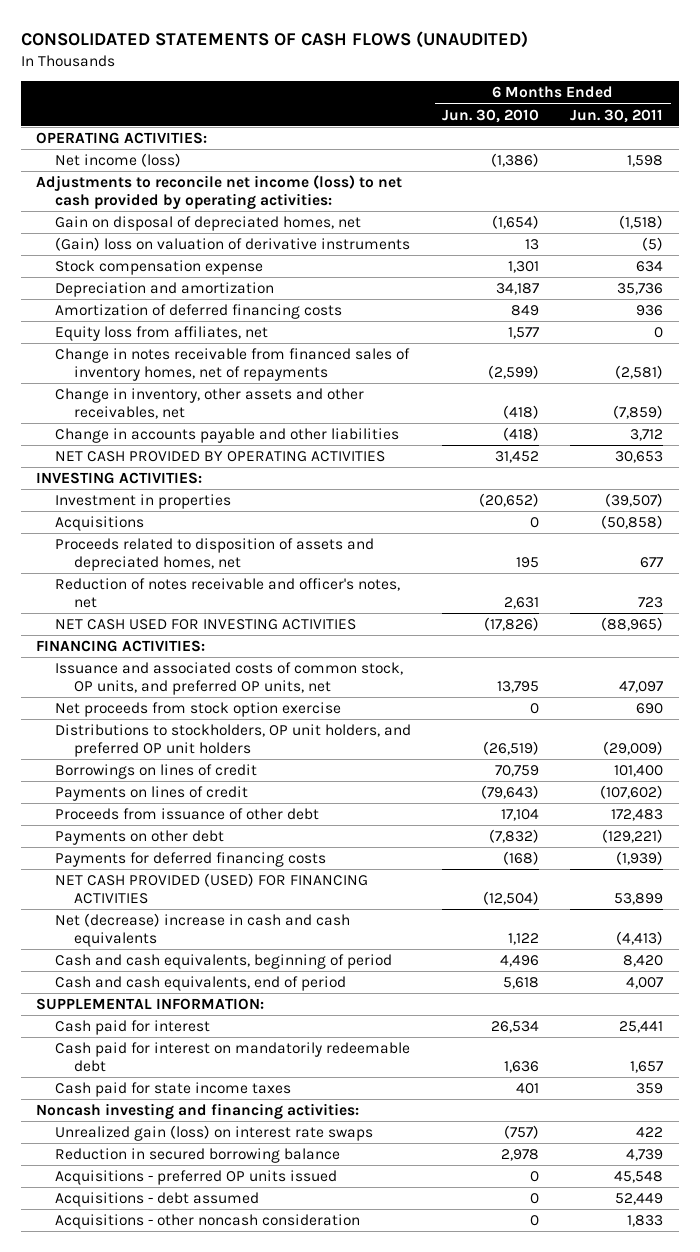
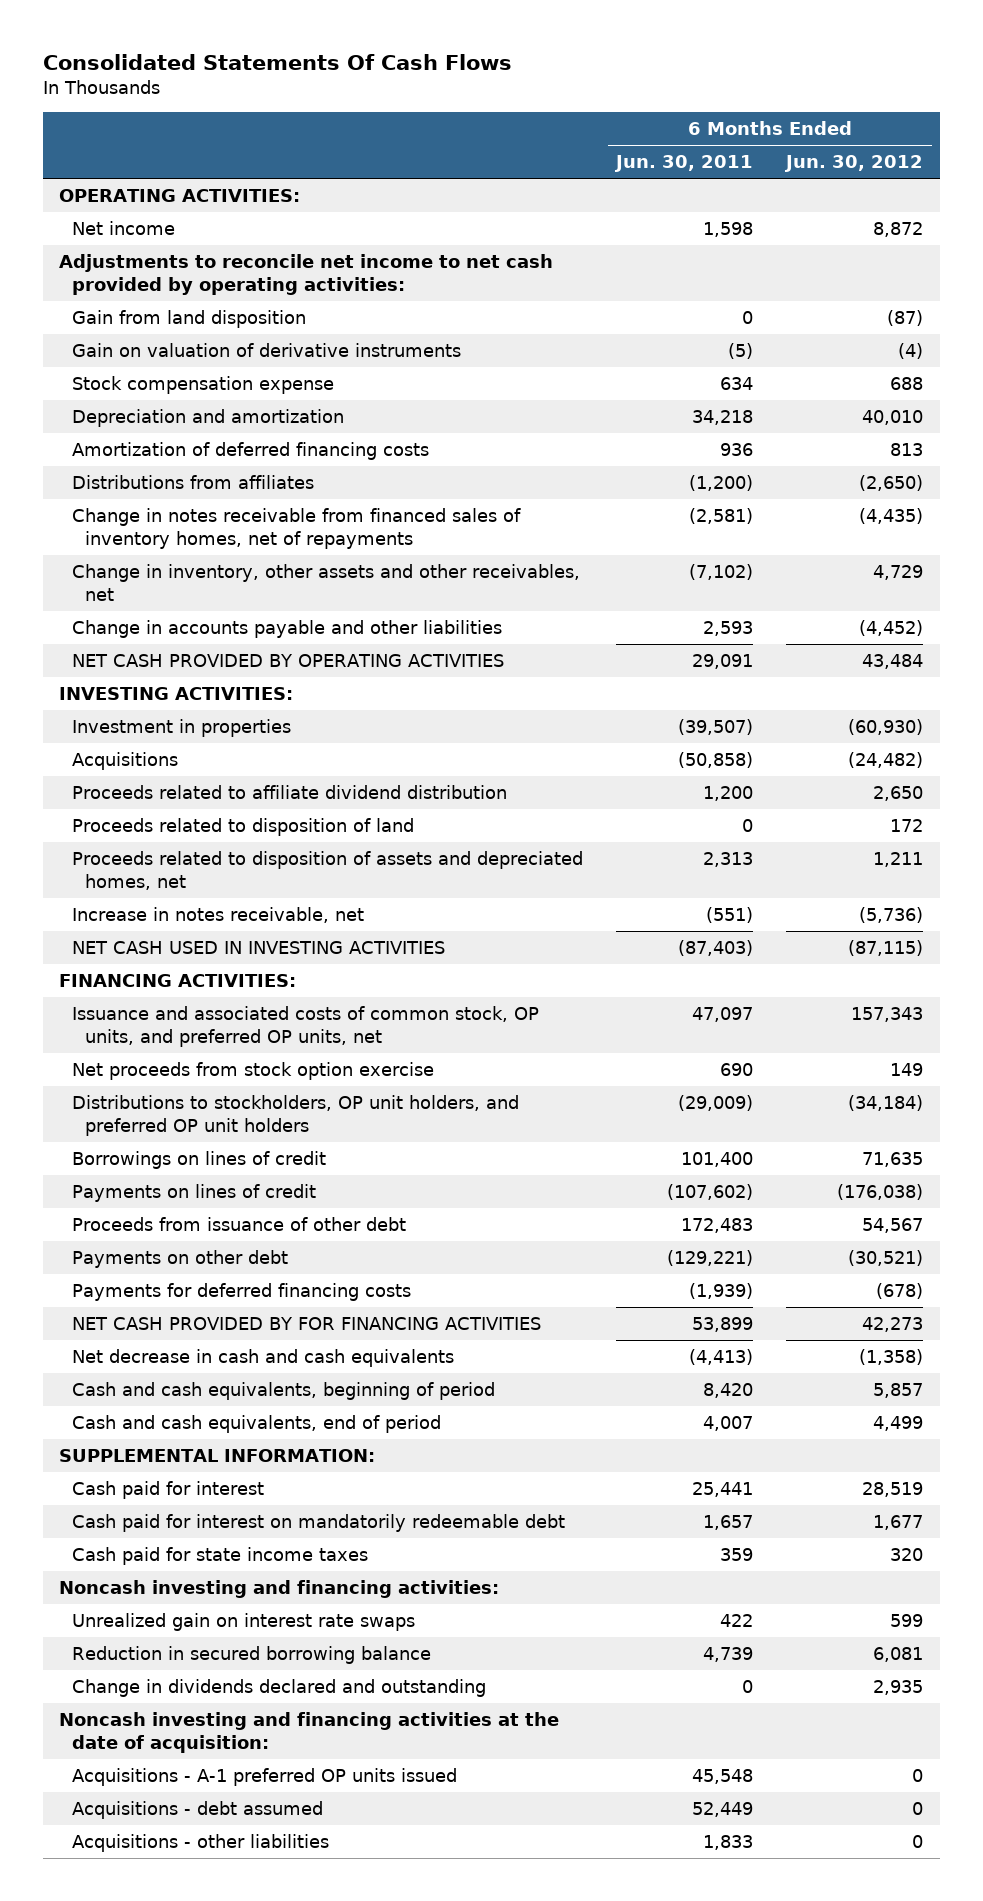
[20,30,528,48] CONSOLIDATED STATEMENTS OF CASH FLOWS (UNAUDITED) -> [42,54,512,71] Consolidated Statements Of Cash Flows
[442,108,540,123] Jun. 30, 2010 -> none
none -> [784,155,924,173] Jun. 30, 2012
[55,215,362,231] Gain on disposal of depreciated homes, net -> none
[55,152,182,167] Net income (loss) -> [72,221,176,236] Net income
[36,174,403,209] Adjustments to reconcile net income (loss) to net cash provided by operating activities: -> [59,254,554,295] Adjustments to reconcile net income to net cash provided by operating activities:
none -> [72,310,307,329] Gain from land disposition
[55,236,411,251] (Gain) loss on valuation of derivative instruments -> [72,343,462,358] Gain on valuation of derivative instruments
[617,282,664,295] 35,736 -> [692,410,754,426] 34,218
[55,325,269,341] Equity loss from affiliates, net -> none
none -> [72,475,315,490] Distributions from affiliates
[613,404,664,419] (7,859) -> [689,564,754,581] (7,102)
[630,428,664,441] 3,712 -> [703,621,754,637] 2,593
[615,450,664,463] 30,653 -> [692,654,754,670] 29,091
[55,577,401,608] Reduction of notes receivable and officer's notes, net -> none
none -> [72,785,508,800] Proceeds related to affiliate dividend distribution
none -> [72,818,415,837] Proceeds related to disposition of land
[640,556,664,568] 677 -> [703,852,754,868] 2,313
none -> [72,907,365,924] Increase in notes receivable, net
[55,618,357,630] NET CASH USED FOR INVESTING ACTIVITIES -> [72,941,446,955] NET CASH USED IN INVESTING ACTIVITIES
[601,616,664,631] (88,965) -> [678,940,754,957] (87,403)
[55,872,369,904] NET CASH PROVIDED (USED) FOR FINANCING ACTIVITIES -> [72,1317,542,1331] NET CASH PROVIDED BY FOR FINANCING ACTIVITIES
[55,912,351,947] Net (decrease) increase in cash and cash equivalents -> [72,1349,455,1368] Net decrease in cash and cash equivalents
[55,1124,374,1141] Unrealized gain (loss) on interest rate swaps -> [72,1613,416,1632] Unrealized gain on interest rate swaps
none -> [72,1679,487,1698] Change in dividends declared and outstanding
none -> [59,1712,560,1753] Noncash investing and financing activities at the date of acquisition:
[55,1169,338,1185] Acquisitions - preferred OP units issued -> [72,1768,458,1787] Acquisitions - A-1 preferred OP units issued
[55,1213,361,1229] Acquisitions - other noncash consideration -> [72,1834,330,1853] Acquisitions - other liabilities

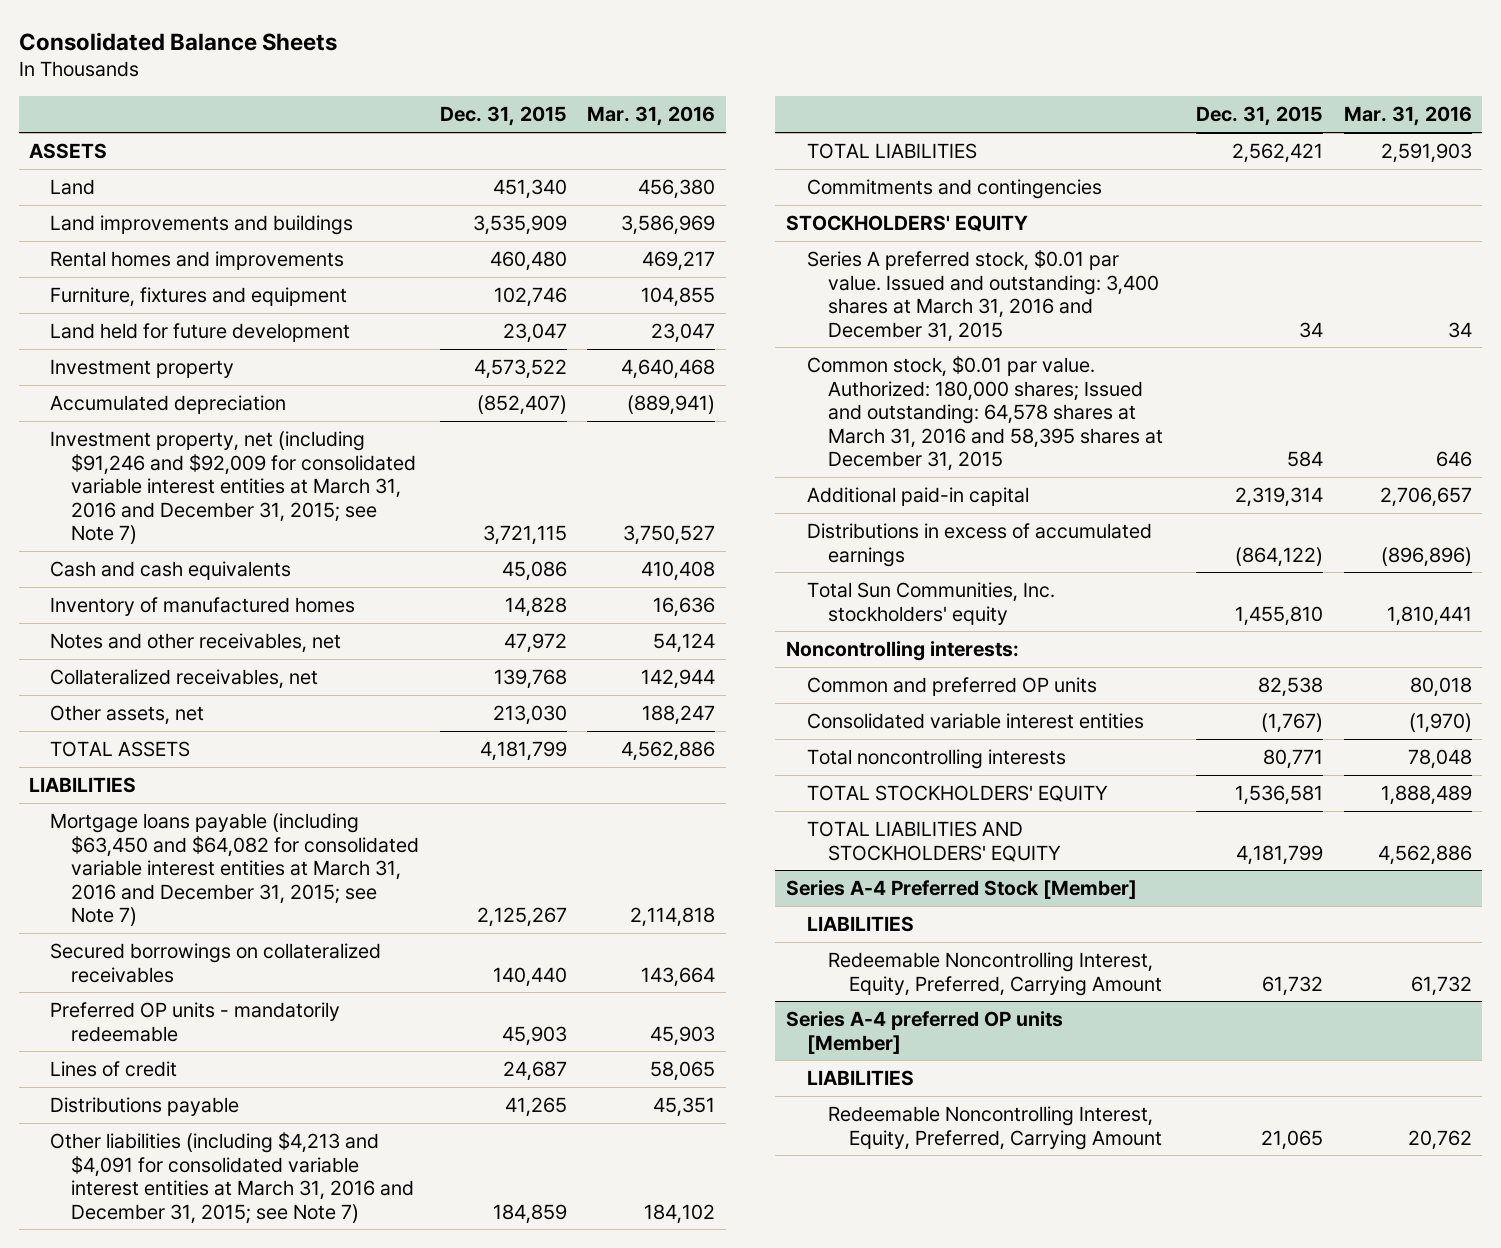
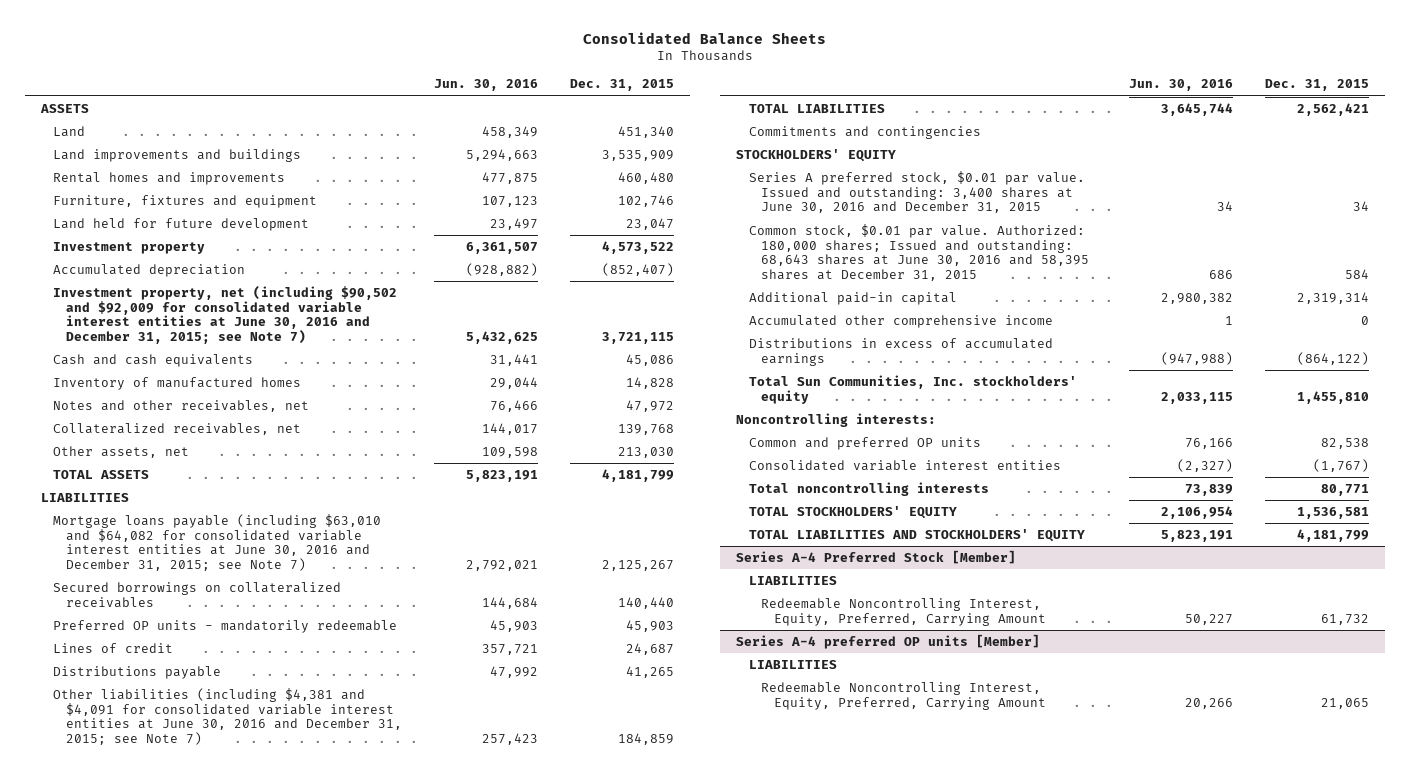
[587,106,716,127] Mar. 31, 2016 -> none
none -> [433,79,538,92] Jun. 30, 2016
[49,431,416,545] Investment property, net (including $91,246 and $92,009 for consolidated variable interest entities at March 31, 2016 and December 31, 2015; see Note 7) -> [53,285,398,345] Investment property, net (including $90,502 and $92,009 for consolidated variable interest entities at June 30, 2016 and December 31, 2015; see Note 7)
[49,813,419,927] Mortgage loans payable (including $63,450 and $64,082 for consolidated variable interest entities at March 31, 2016 and December 31, 2015; see Note 7) -> [53,513,382,572] Mortgage loans payable (including $63,010 and $64,082 for consolidated variable interest entities at June 30, 2016 and December 31, 2015; see Note 7)
[49,1132,414,1224] Other liabilities (including $4,213 and $4,091 for consolidated variable interest entities at March 31, 2016 and December 31, 2015; see Note 7) -> [53,687,402,746] Other liabilities (including $4,381 and $4,091 for consolidated variable interest entities at June 30, 2016 and December 31, 2015; see Note 7)
[806,250,1159,342] Series A preferred stock, $0.01 par value. Issued and outstanding: 3,400 shares at March 31, 2016 and December 31, 2015 -> [748,170,1085,214] Series A preferred stock, $0.01 par value. Issued and outstanding: 3,400 shares at June 30, 2016 and December 31, 2015
[806,356,1163,472] Common stock, $0.01 par value. Authorized: 180,000 shares; Issued and outstanding: 64,578 shares at March 31, 2016 and 58,395 shares at December 31, 2015 -> [748,223,1090,282] Common stock, $0.01 par value. Authorized: 180,000 shares; Issued and outstanding: 68,643 shares at June 30, 2016 and 58,395 shares at December 31, 2015
none -> [748,314,1053,328] Accumulated other comprehensive income

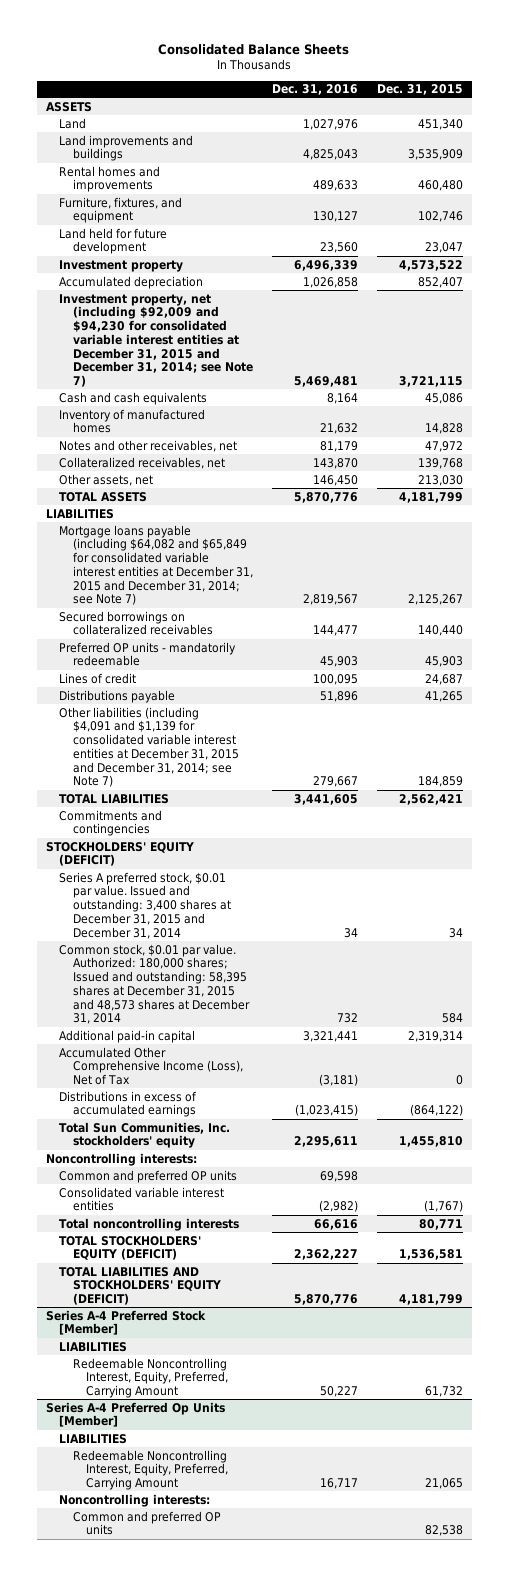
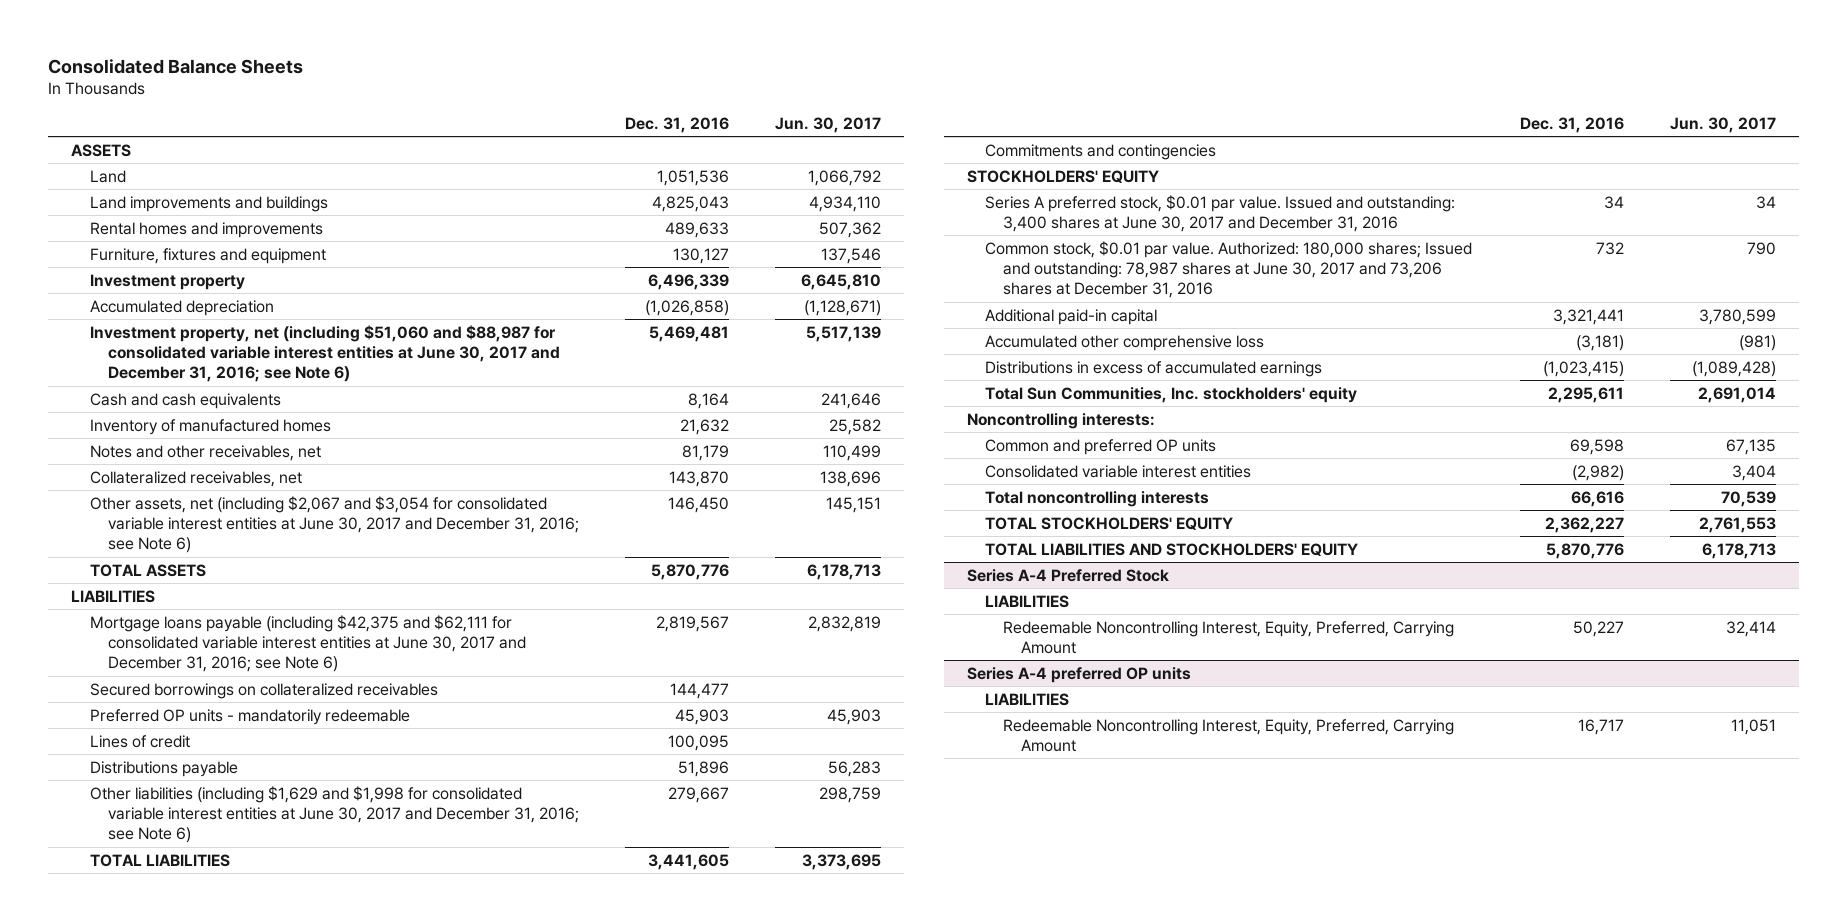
[376,84,463,96] Dec. 31, 2015 -> none
none -> [774,116,881,133] Jun. 30, 2017
[302,118,358,130] 1,027,976 -> [656,169,729,186] 1,051,536
[59,227,168,255] Land held for future development -> none
[59,196,183,224] Furniture, fixtures, and equipment -> [89,247,326,264] Furniture, fixtures and equipment
[302,276,358,288] 1,026,858 -> [644,299,729,316] (1,026,858)
[59,293,253,388] Investment property, net (including $92,009 and $94,230 for consolidated variable interest entities at December 31, 2015 and December 31, 2014; see Note 7) -> [89,324,560,383] Investment property, net (including $51,060 and $88,987 for consolidated variable interest entities at June 30, 2017 and December 31, 2016; see Note 6)
[59,473,154,486] Other assets, net -> [89,495,579,554] Other assets, net (including $2,067 and $3,054 for consolidated variable interest entities at June 30, 2017 and December 31, 2016; see Note 6)
[59,524,253,606] Mortgage loans payable (including $64,082 and $65,849 for consolidated variable interest entities at December 31, 2015 and December 31, 2014; see Note 7) -> [89,614,526,673] Mortgage loans payable (including $42,375 and $62,111 for consolidated variable interest entities at June 30, 2017 and December 31, 2016; see Note 6)
[59,706,239,788] Other liabilities (including $4,091 and $1,139 for consolidated variable interest entities at December 31, 2015 and December 31, 2014; see Note 7) -> [89,785,579,844] Other liabilities (including $1,629 and $1,998 for consolidated variable interest entities at June 30, 2017 and December 31, 2016; see Note 6)
[46,841,195,867] STOCKHOLDERS' EQUITY (DEFICIT) -> [966,169,1159,183] STOCKHOLDERS' EQUITY
[59,871,231,939] Series A preferred stock, $0.01 par value. Issued and outstanding: 3,400 shares at December 31, 2015 and December 31, 2014 -> [984,194,1455,233] Series A preferred stock, $0.01 par value. Issued and outstanding: 3,400 shares at June 30, 2017 and December 31, 2016
[59,943,250,1025] Common stock, $0.01 par value. Authorized: 180,000 shares; Issued and outstanding: 58,395 shares at December 31, 2015 and 48,573 shares at December 31, 2014 -> [984,240,1472,299] Common stock, $0.01 par value. Authorized: 180,000 shares; Issued and outstanding: 78,987 shares at June 30, 2017 and 73,206 shares at December 31, 2016
[59,1046,243,1086] Accumulated Other Comprehensive Income (Loss), Net of Tax -> [984,334,1264,351] Accumulated other comprehensive loss
[59,1235,202,1261] TOTAL STOCKHOLDERS' EQUITY (DEFICIT) -> [984,516,1233,530] TOTAL STOCKHOLDERS' EQUITY
[59,1266,221,1306] TOTAL LIABILITIES AND STOCKHOLDERS' EQUITY (DEFICIT) -> [984,542,1358,556] TOTAL LIABILITIES AND STOCKHOLDERS' EQUITY
[46,1309,207,1336] Series A-4 Preferred Stock [Member] -> [966,568,1169,582] Series A-4 Preferred Stock
[46,1401,226,1428] Series A-4 Preferred Op Units [Member] -> [966,666,1191,683] Series A-4 preferred OP units
[59,1493,211,1507] Noncontrolling interests: -> none
[72,1510,221,1536] Common and preferred OP units -> none

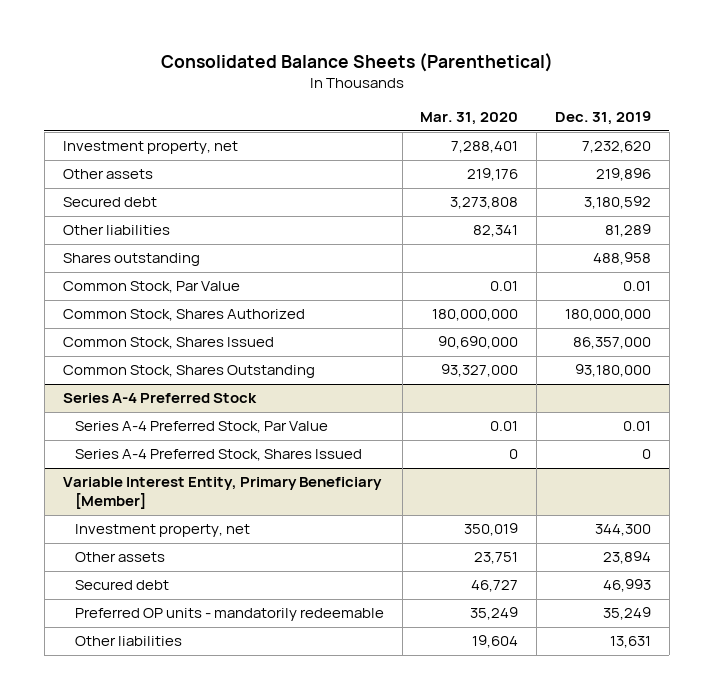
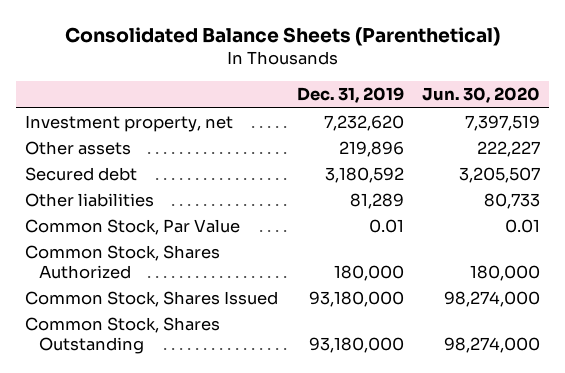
[420,112,519,126] Mar. 31, 2020 -> none
none -> [421,87,540,104] Jun. 30, 2020
[62,253,200,267] Shares outstanding -> none
[564,309,651,322] 180,000,000 -> [333,264,404,281] 180,000
[572,337,651,350] 86,357,000 -> [308,291,404,308] 93,180,000
[62,393,257,404] Series A-4 Preferred Stock -> none
[74,421,328,434] Series A-4 Preferred Stock, Par Value -> none
[74,449,362,462] Series A-4 Preferred Stock, Shares Issued -> none
[62,477,382,510] Variable Interest Entity, Primary Beneficiary [Member] -> none
[74,524,250,538] Investment property, net -> none
[74,552,165,563] Other assets -> none
[74,580,169,591] Secured debt -> none
[74,608,384,622] Preferred OP units - mandatorily redeemable -> none
[74,636,182,647] Other liabilities -> none

